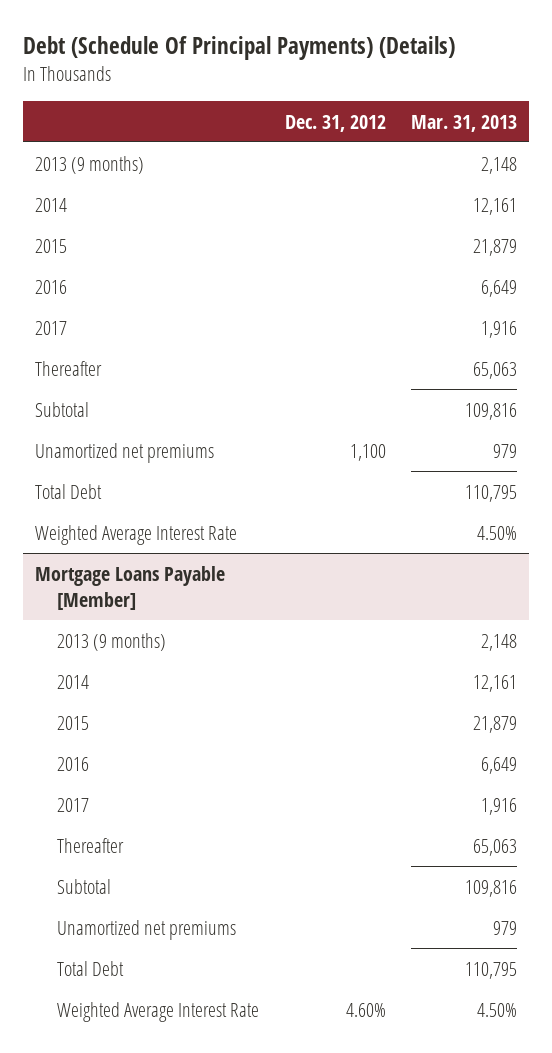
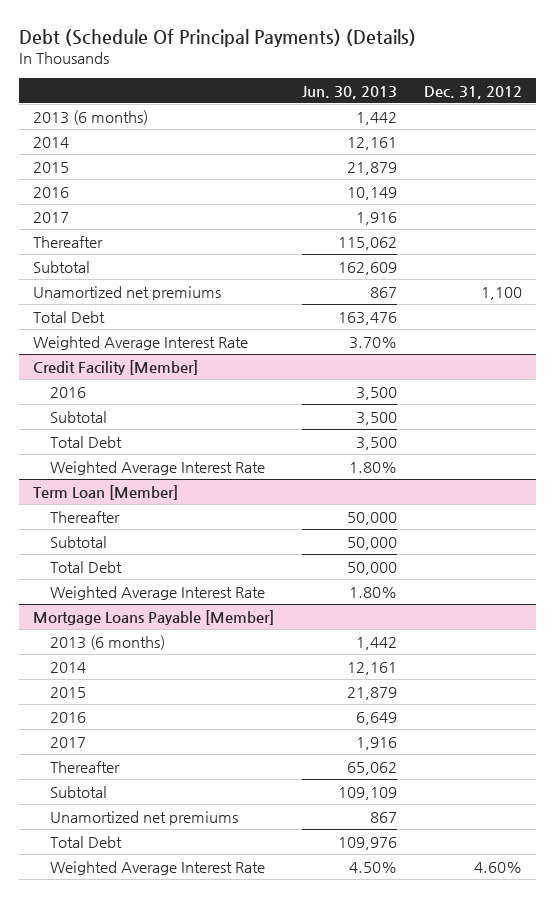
[410,114,517,132] Mar. 31, 2013 -> none
none -> [301,85,397,99] Jun. 30, 2013
[35,155,145,174] 2013 (9 months) -> [33,109,149,125] 2013 (6 months)
none -> [33,359,199,375] Credit Facility [Member]
none -> [50,386,87,398] 2016
none -> [50,410,108,423] Subtotal
none -> [50,435,123,448] Total Debt
none -> [50,460,266,475] Weighted Average Interest Rate
none -> [33,484,179,500] Term Loan [Member]
none -> [50,510,121,523] Thereafter
none -> [50,535,108,548] Subtotal
none -> [50,560,123,573] Total Debt
none -> [50,585,266,600] Weighted Average Interest Rate
[57,632,167,651] 2013 (9 months) -> [50,634,166,650] 2013 (6 months)

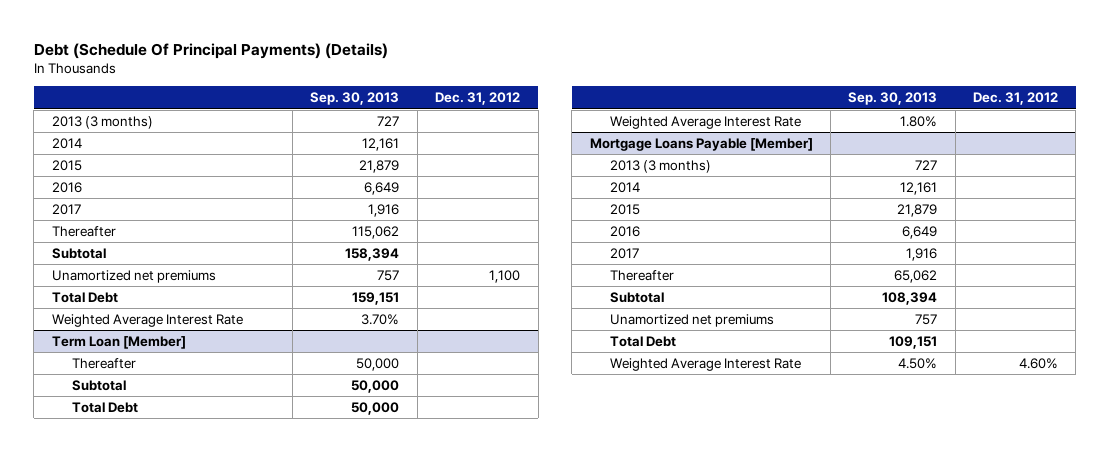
[301,85,397,99] Jun. 30, 2013 -> none
none -> [310,92,400,106] Sep. 30, 2013
[33,109,149,125] 2013 (6 months) -> [51,115,153,129] 2013 (3 months)
[33,359,199,375] Credit Facility [Member] -> none
[50,386,87,398] 2016 -> none
[50,410,108,423] Subtotal -> none
[50,435,123,448] Total Debt -> none
[50,460,266,475] Weighted Average Interest Rate -> none
[50,634,166,650] 2013 (6 months) -> [609,159,711,173] 2013 (3 months)

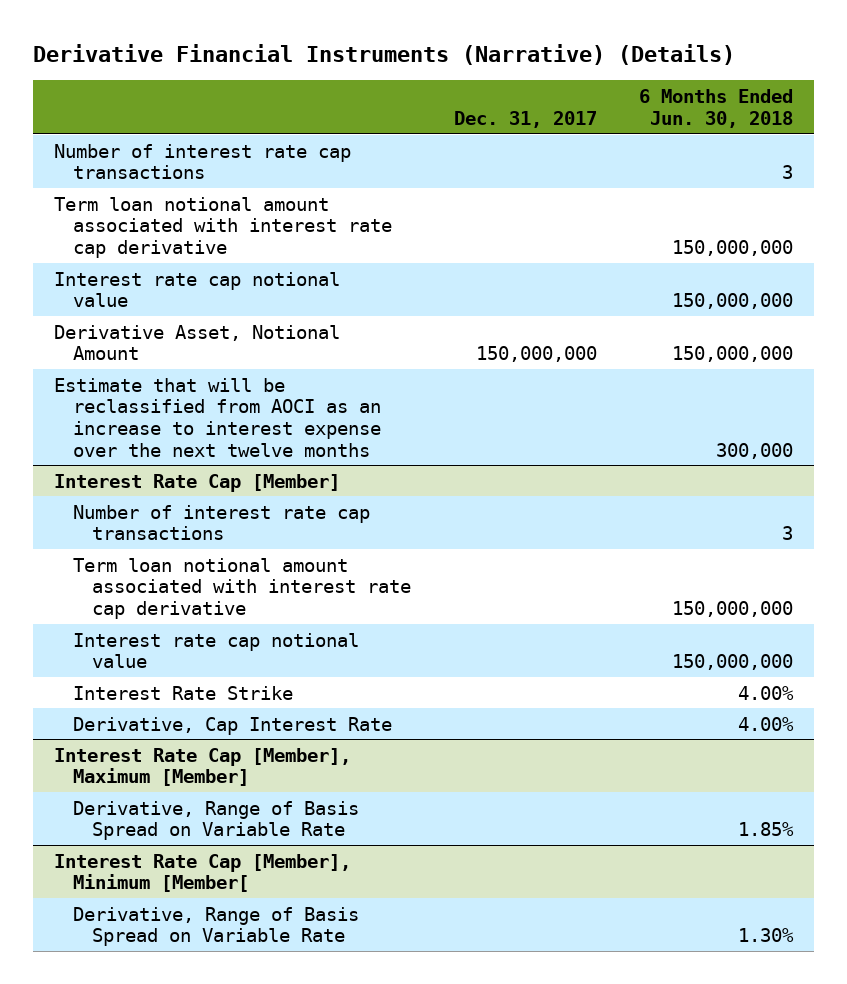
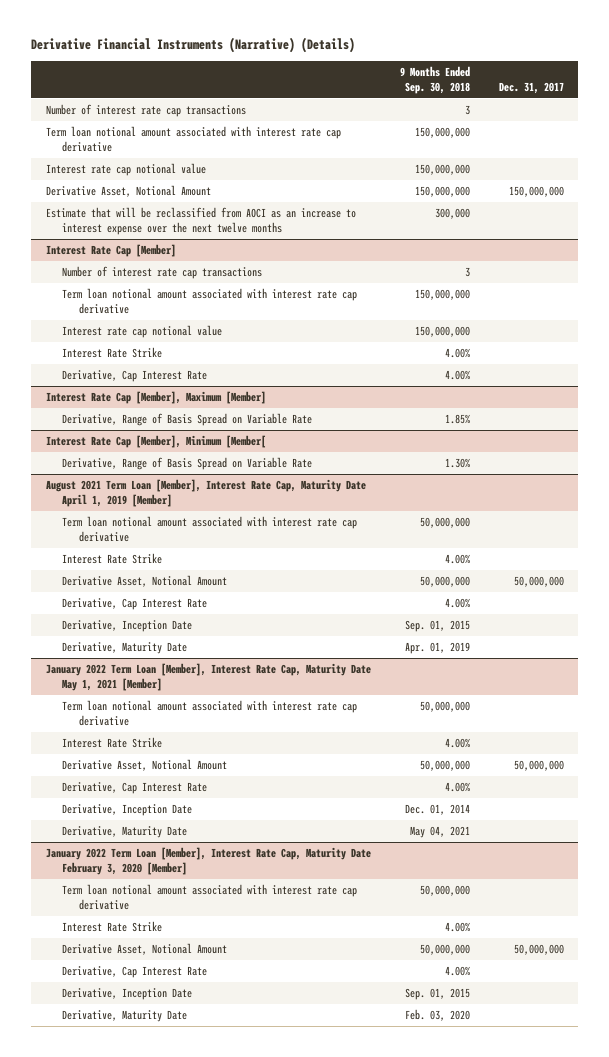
[638,88,793,128] 6 Months Ended Jun. 30, 2018 -> none
none -> [399,66,470,94] 9 Months Ended Sep. 30, 2018
none -> [45,479,366,507] August 2021 Term Loan [Member], Interest Rate Cap, Maturity Date April 1, 2019 [Member]
none -> [62,516,358,542] Term loan notional amount associated with interest rate cap derivative
none -> [62,553,163,565] Interest Rate Strike
none -> [62,575,228,588] Derivative Asset, Notional Amount
none -> [62,598,208,611] Derivative, Cap Interest Rate
none -> [62,620,193,633] Derivative, Inception Date
none -> [62,642,188,655] Derivative, Maturity Date
none -> [45,663,371,691] January 2022 Term Loan [Member], Interest Rate Cap, Maturity Date May 1, 2021 [Member]
none -> [62,700,358,726] Term loan notional amount associated with interest rate cap derivative
none -> [62,737,163,749] Interest Rate Strike
none -> [62,759,228,772] Derivative Asset, Notional Amount
none -> [62,782,208,795] Derivative, Cap Interest Rate
none -> [62,804,193,817] Derivative, Inception Date
none -> [62,826,188,839] Derivative, Maturity Date
none -> [45,847,371,875] January 2022 Term Loan [Member], Interest Rate Cap, Maturity Date February 3, 2020 [Member]
none -> [62,884,358,910] Term loan notional amount associated with interest rate cap derivative
none -> [62,921,163,933] Interest Rate Strike
none -> [62,943,228,956] Derivative Asset, Notional Amount
none -> [62,966,208,979] Derivative, Cap Interest Rate
none -> [62,988,193,1001] Derivative, Inception Date
none -> [62,1010,188,1023] Derivative, Maturity Date

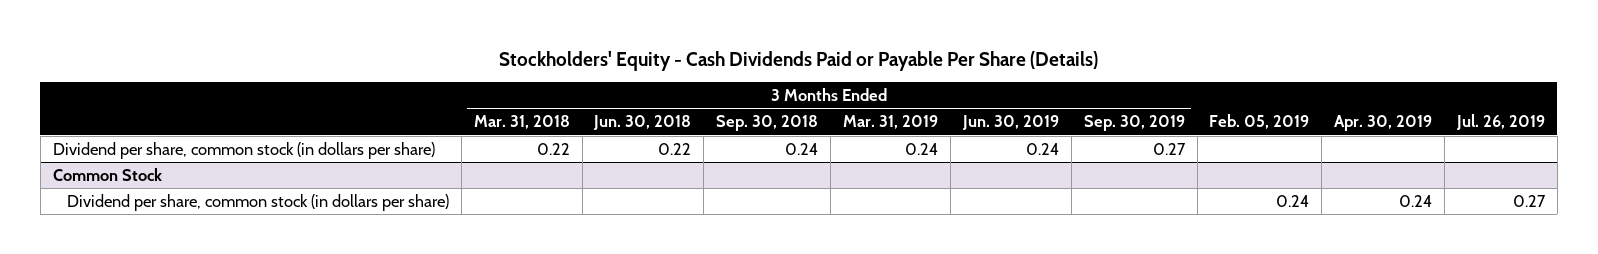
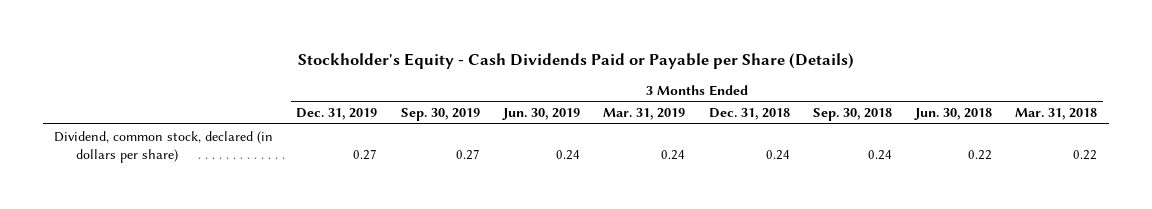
[498,50,1098,71] Stockholders' Equity - Cash Dividends Paid or Payable Per Share (Details) -> [297,52,854,69] Stockholder's Equity - Cash Dividends Paid or Payable per Share (Details)
[1209,114,1310,130] Feb. 05, 2019 -> none
[1334,115,1433,132] Apr. 30, 2019 -> none
[1456,114,1546,131] Jul. 26, 2019 -> none
none -> [296,108,378,121] Dec. 31, 2019
none -> [708,108,790,121] Dec. 31, 2018
[52,167,162,181] Common Stock -> none
[66,193,449,211] Dividend per share, common stock (in dollars per share) -> none
[52,141,435,159] Dividend per share, common stock (in dollars per share) -> [54,130,274,164] Dividend, common stock, declared (in dollars per share)

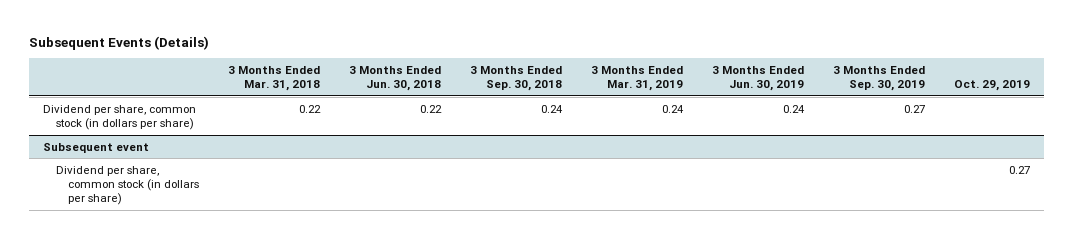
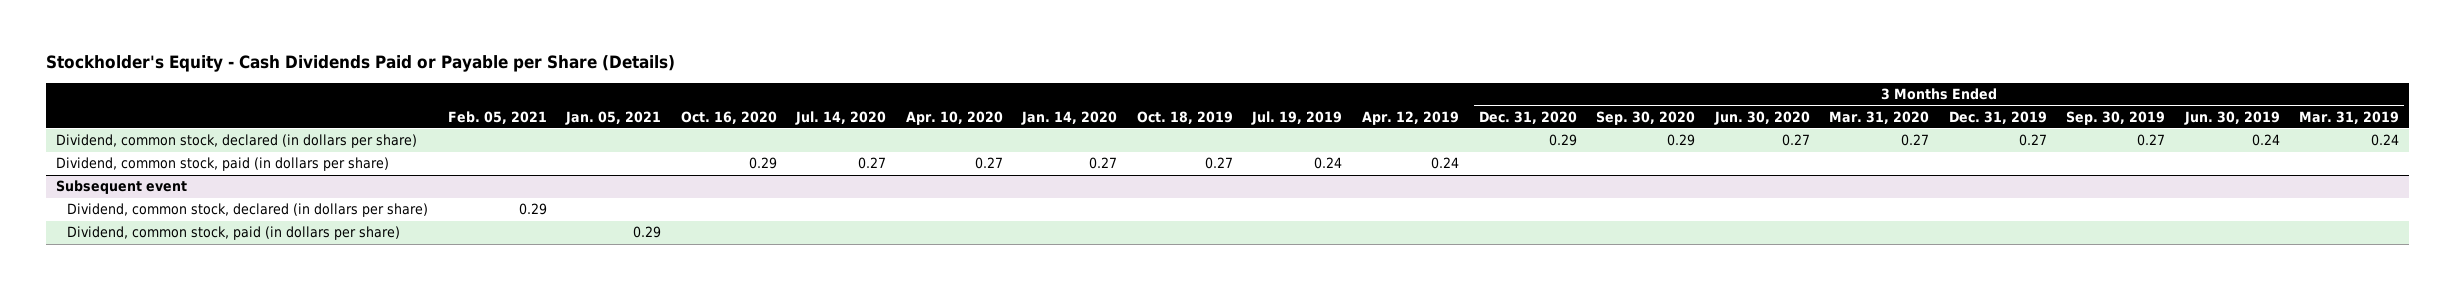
[28,35,209,50] Subsequent Events (Details) -> [46,55,676,73] Stockholder's Equity - Cash Dividends Paid or Payable per Share (Details)
[228,65,321,92] 3 Months Ended Mar. 31, 2018 -> none
[349,65,442,92] 3 Months Ended Jun. 30, 2018 -> none
[470,65,563,92] 3 Months Ended Sep. 30, 2018 -> none
[953,80,1030,92] Oct. 29, 2019 -> none
none -> [447,110,547,124] Feb. 05, 2021
none -> [565,110,662,125] Jan. 05, 2021
none -> [680,110,777,124] Oct. 16, 2020
none -> [795,110,887,125] Jul. 14, 2020
none -> [905,110,1003,125] Apr. 10, 2020
none -> [1021,110,1118,125] Jan. 14, 2020
none -> [1136,110,1233,124] Oct. 18, 2019
none -> [1251,110,1343,125] Jul. 19, 2019
none -> [1361,110,1459,125] Apr. 12, 2019
none -> [1478,110,1577,124] Dec. 31, 2020
none -> [1596,110,1696,125] Sep. 30, 2020
none -> [1713,110,1810,125] Jun. 30, 2020
none -> [1829,110,1930,124] Mar. 31, 2020
none -> [1948,110,2047,124] Dec. 31, 2019
[43,104,197,131] Dividend per share, common stock (in dollars per share) -> [56,134,418,149] Dividend, common stock, declared (in dollars per share)
none -> [56,157,390,172] Dividend, common stock, paid (in dollars per share)
[55,165,200,206] Dividend per share, common stock (in dollars per share) -> [66,203,428,218] Dividend, common stock, declared (in dollars per share)
none -> [66,226,400,241] Dividend, common stock, paid (in dollars per share)

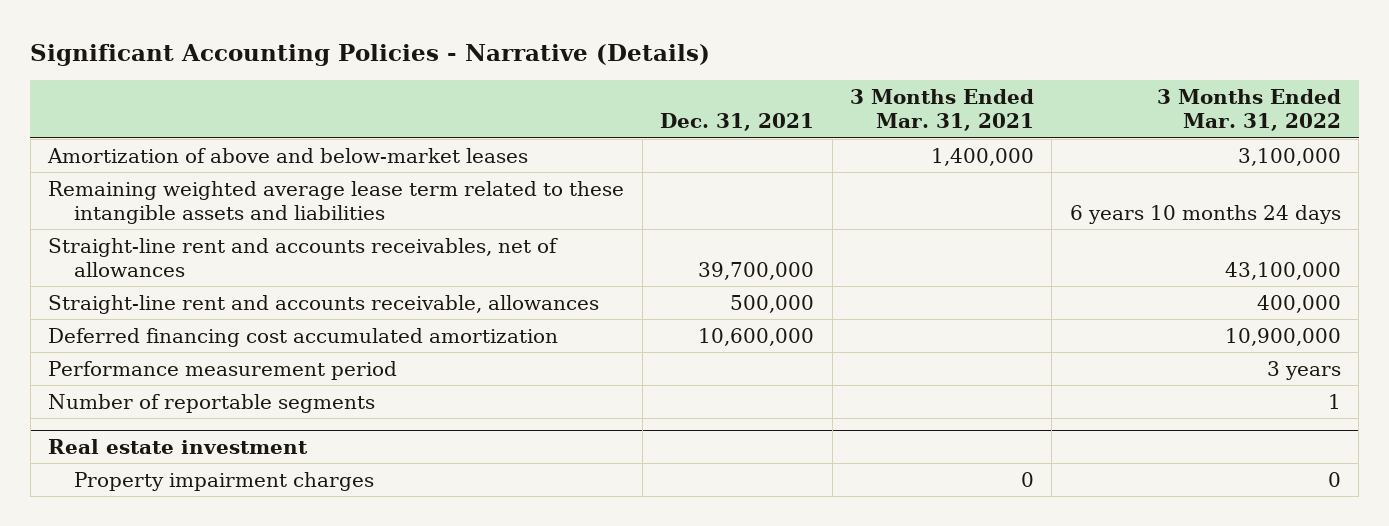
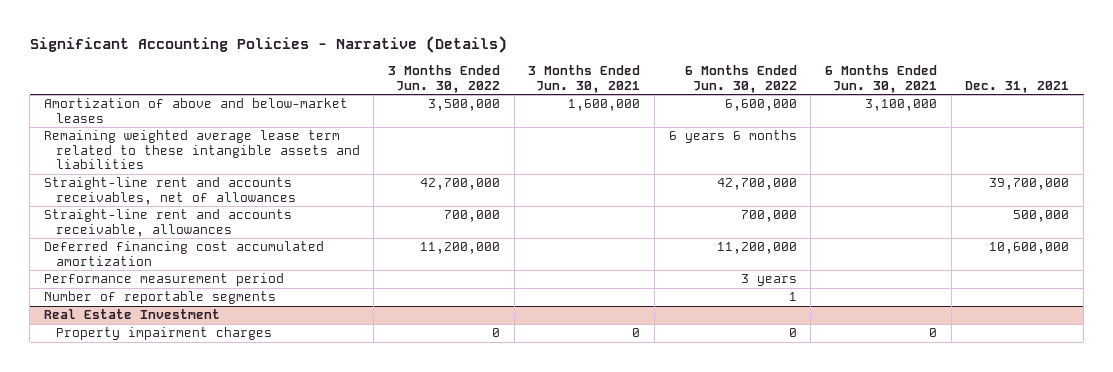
[850,88,1035,132] 3 Months Ended Mar. 31, 2021 -> none
[1156,88,1341,132] 3 Months Ended Mar. 31, 2022 -> none
none -> [388,65,501,93] 3 Months Ended Jun. 30, 2022
none -> [528,65,641,93] 3 Months Ended Jun. 30, 2021
none -> [684,65,797,93] 6 Months Ended Jun. 30, 2022
none -> [825,65,938,93] 6 Months Ended Jun. 30, 2021
[48,438,309,454] Real estate investment -> [44,309,221,320] Real Estate Investment

